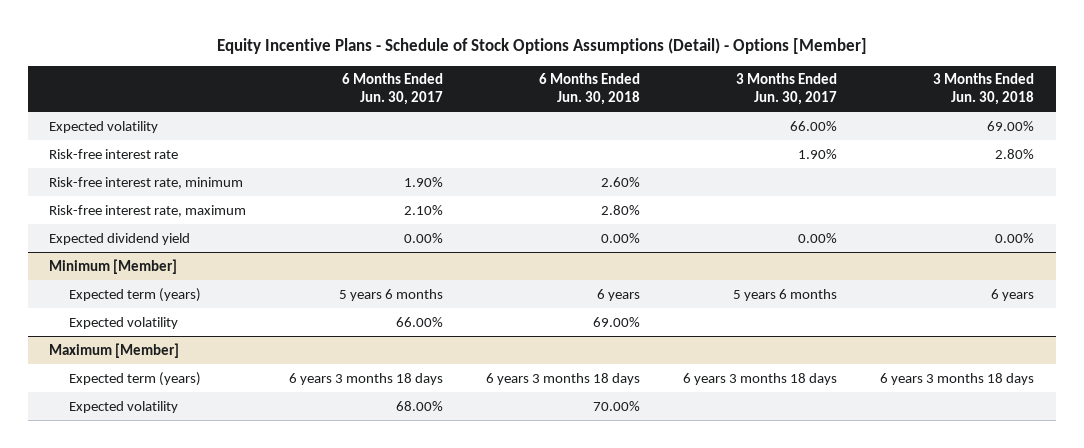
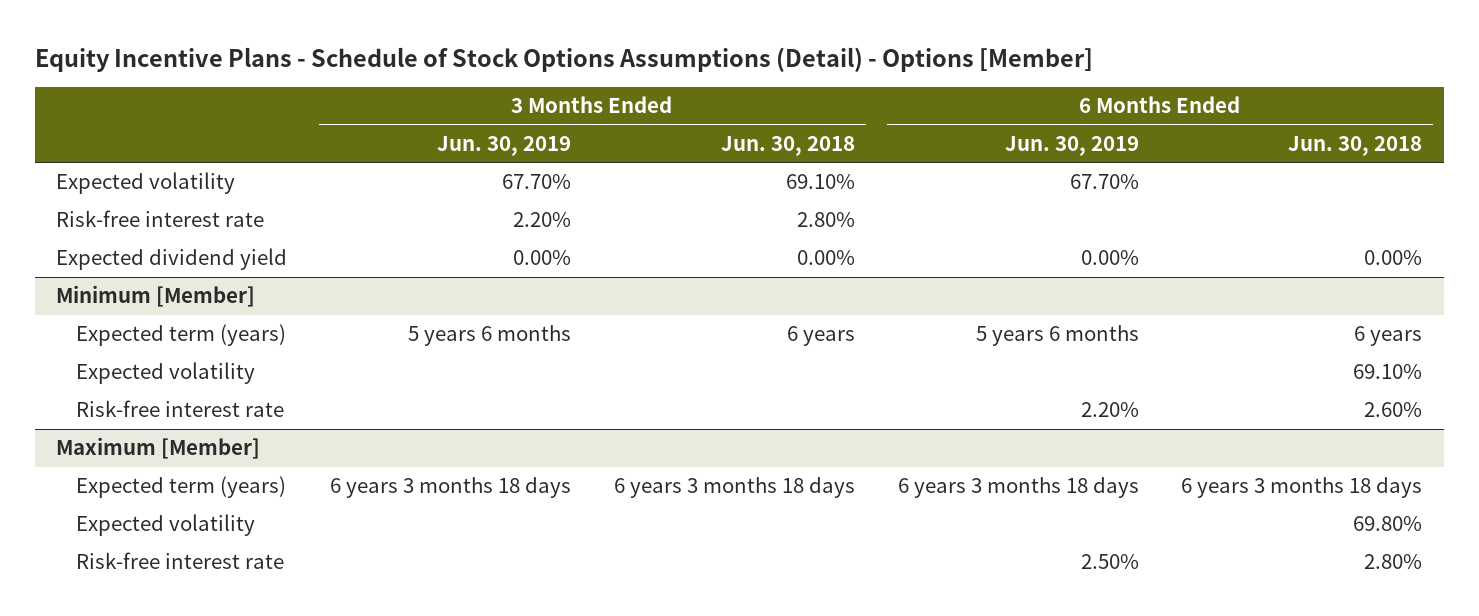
[342,73,444,106] 6 Months Ended Jun. 30, 2017 -> none
[736,73,838,106] 3 Months Ended Jun. 30, 2017 -> none
none -> [437,135,572,156] Jun. 30, 2019
none -> [1004,135,1139,156] Jun. 30, 2019
[987,120,1035,131] 69.00% -> [785,174,855,190] 69.10%
[49,176,244,189] Risk-free interest rate, minimum -> none
[49,204,247,217] Risk-free interest rate, maximum -> none
[593,316,641,327] 69.00% -> [1353,364,1423,380] 69.10%
none -> [75,400,284,418] Risk-free interest rate
[593,400,641,411] 70.00% -> [1353,516,1423,532] 69.80%
none -> [75,552,284,570] Risk-free interest rate

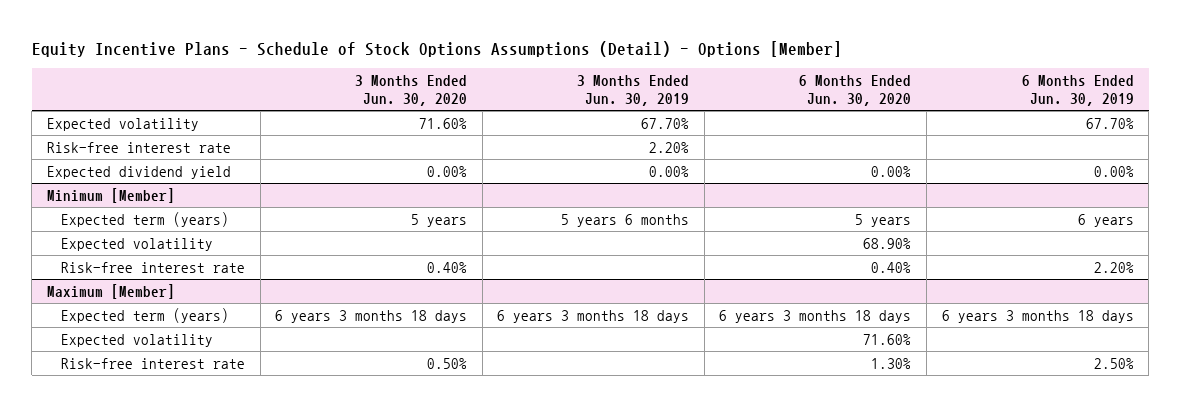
[720,135,855,156] Jun. 30, 2018 -> none
[1288,135,1423,156] Jun. 30, 2018 -> none
none -> [355,74,468,106] 3 Months Ended Jun. 30, 2020
none -> [799,74,912,106] 6 Months Ended Jun. 30, 2020
[975,325,1139,347] 5 years 6 months -> [1077,213,1134,227] 6 years

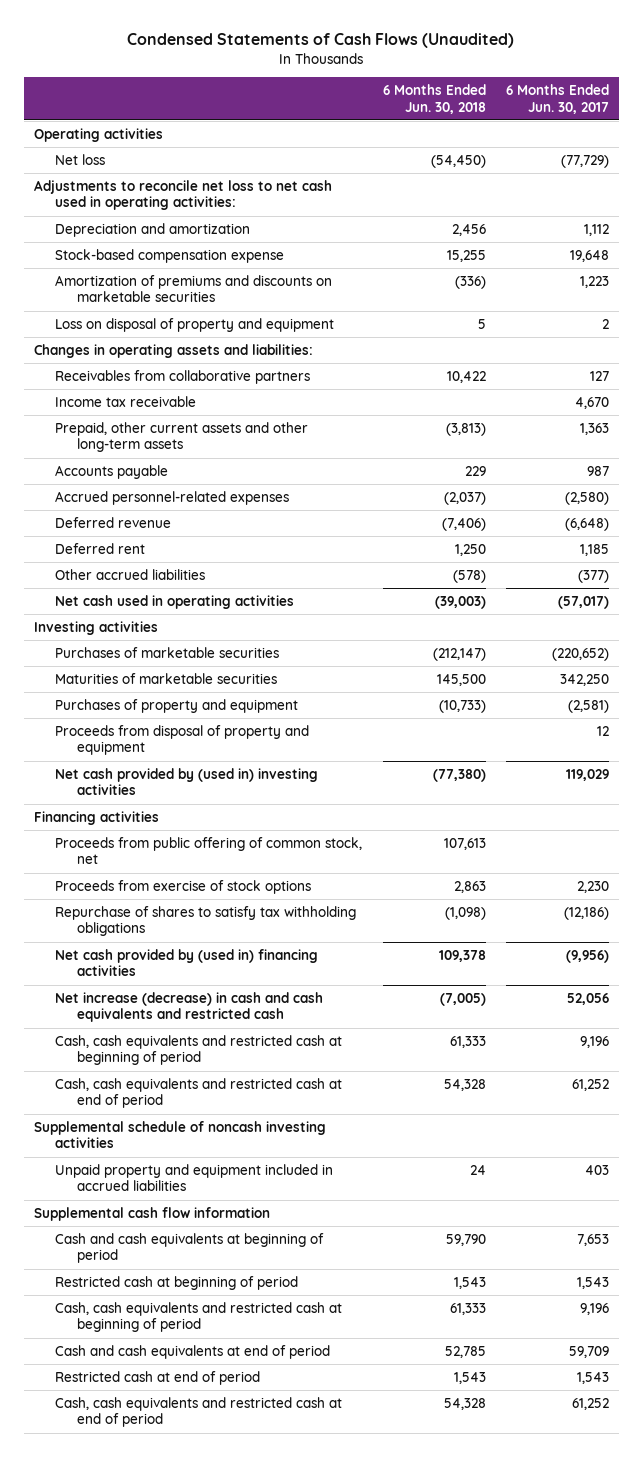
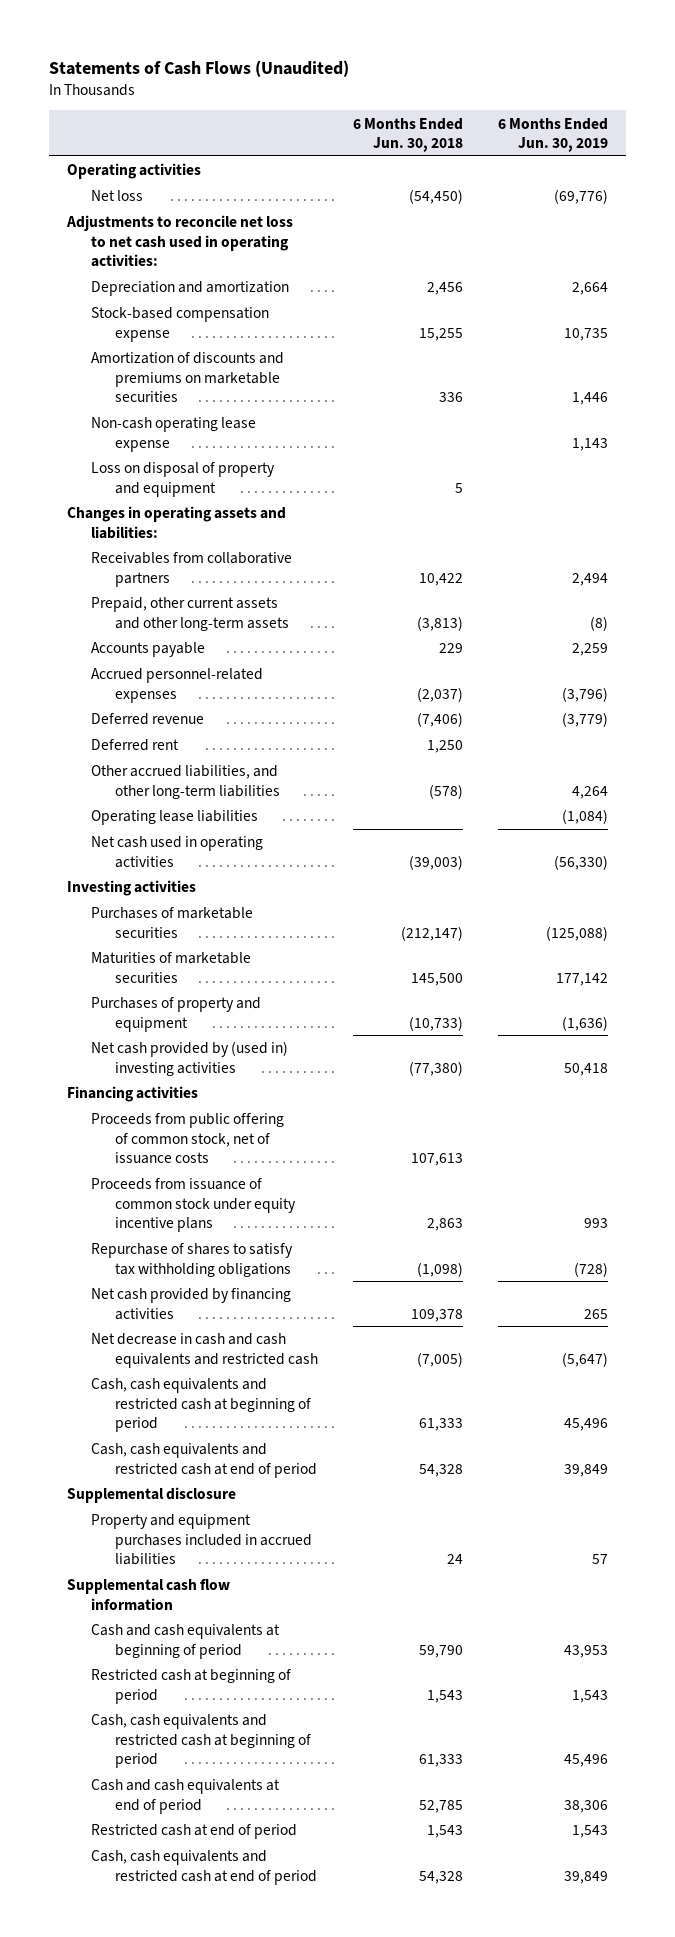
[127,33,515,49] Condensed Statements of Cash Flows (Unaudited) -> [49,59,350,77] Statements of Cash Flows (Unaudited)
[505,84,609,114] 6 Months Ended Jun. 30, 2017 -> none
none -> [498,117,609,153] 6 Months Ended Jun. 30, 2019
[55,275,333,303] Amortization of premiums and discounts on marketable securities -> [90,352,284,403] Amortization of discounts and premiums on marketable securities
[454,276,486,290] (336) -> [438,392,463,403] 336
none -> [90,417,256,452] Non-cash operating lease expense
[55,396,197,408] Income tax receivable -> none
[55,569,206,581] Other accrued liabilities -> [90,765,280,799] Other accrued liabilities, and other long-term liabilities
none -> [90,810,258,826] Operating lease liabilities
[55,725,310,756] Proceeds from disposal of property and equipment -> none
[55,837,363,865] Proceeds from public offering of common stock, net -> [90,1113,284,1165] Proceeds from public offering of common stock, net of issuance costs
[55,880,312,895] Proceeds from exercise of stock options -> [90,1178,296,1233] Proceeds from issuance of common stock under equity incentive plans
[55,949,319,977] Net cash provided by (used in) financing activities -> [90,1288,291,1320] Net cash provided by financing activities
[55,992,324,1023] Net increase (decrease) in cash and cash equivalents and restricted cash -> [90,1333,318,1368] Net decrease in cash and cash equivalents and restricted cash
[33,1121,326,1149] Supplemental schedule of noncash investing activities -> none
none -> [66,1487,236,1504] Supplemental disclosure
[55,1164,334,1192] Unpaid property and equipment included in accrued liabilities -> [90,1514,312,1566] Property and equipment purchases included in accrued liabilities

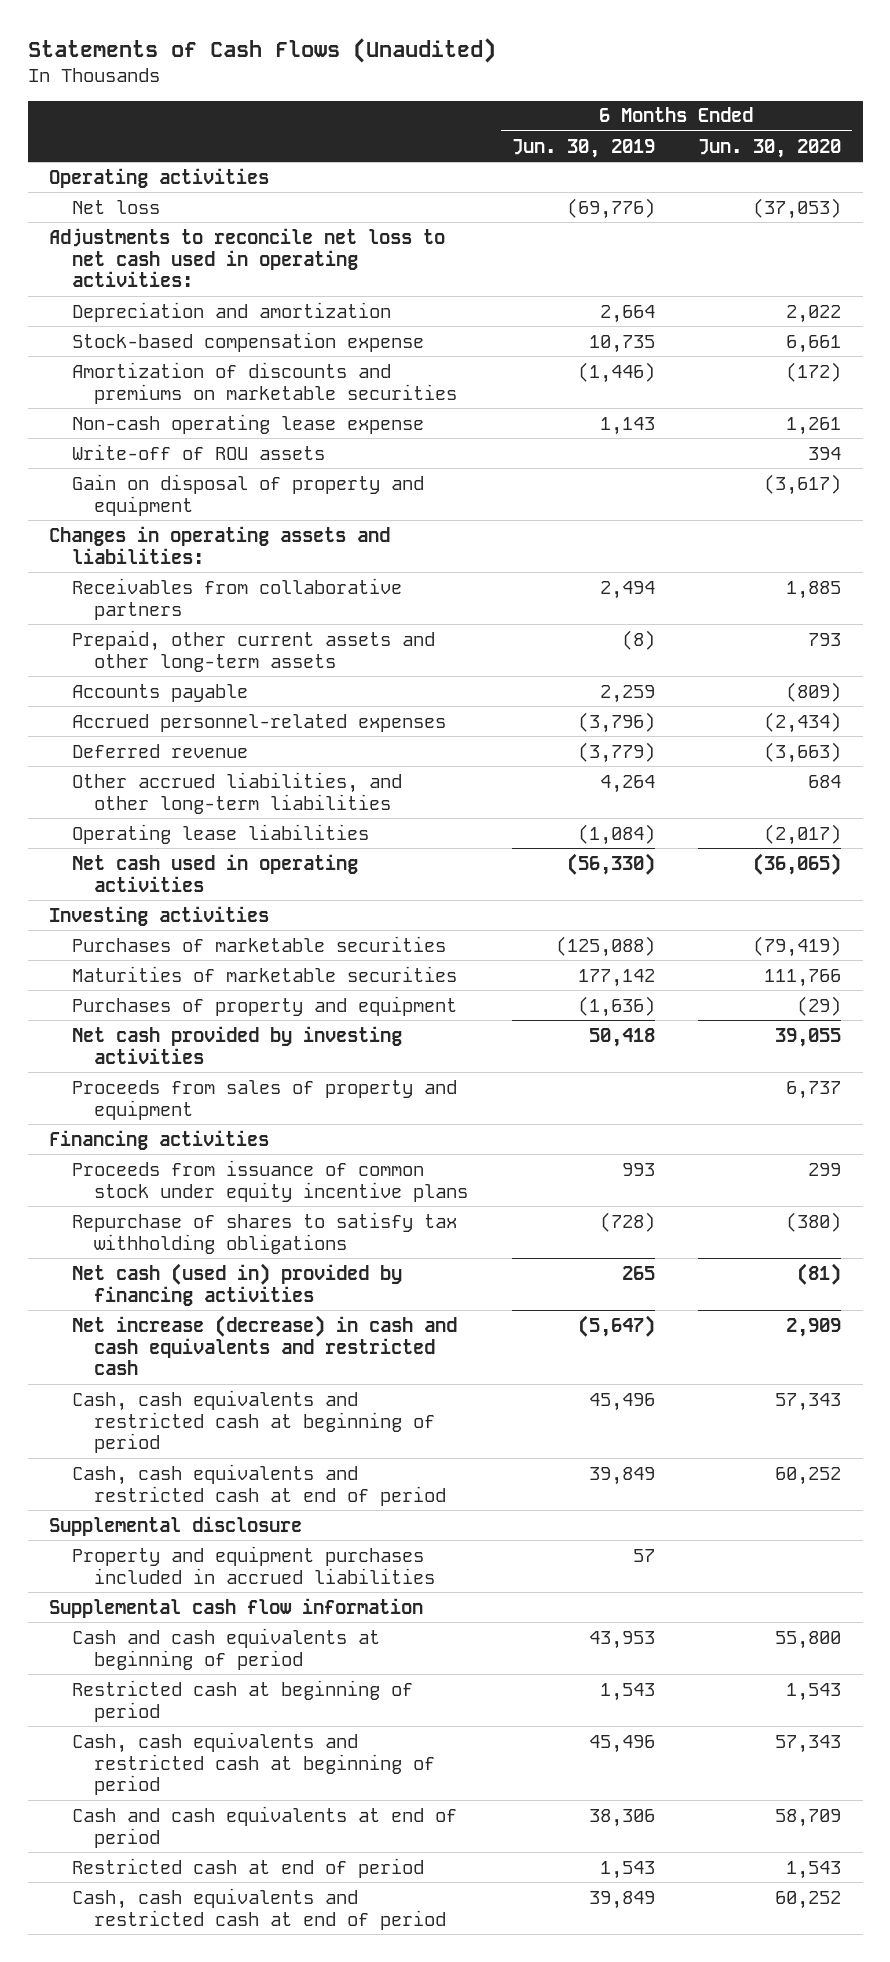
[352,117,463,153] 6 Months Ended Jun. 30, 2018 -> none
none -> [698,138,842,158] Jun. 30, 2020
[572,392,609,406] 1,446 -> [577,361,655,383] (1,446)
none -> [71,443,325,460] Write-off of ROU assets
[90,462,275,497] Loss on disposal of property and equipment -> [71,473,424,516] Gain on disposal of property and equipment
[90,739,179,752] Deferred rent -> none
[90,1041,288,1076] Net cash provided by (used in) investing activities -> [71,1025,402,1064] Net cash provided by investing activities
none -> [71,1079,457,1120] Proceeds from sales of property and equipment
[90,1113,284,1165] Proceeds from public offering of common stock, net of issuance costs -> none
[90,1288,291,1320] Net cash provided by financing activities -> [71,1262,402,1306] Net cash (used in) provided by financing activities
[90,1333,318,1368] Net decrease in cash and cash equivalents and restricted cash -> [71,1314,457,1376] Net increase (decrease) in cash and cash equivalents and restricted cash

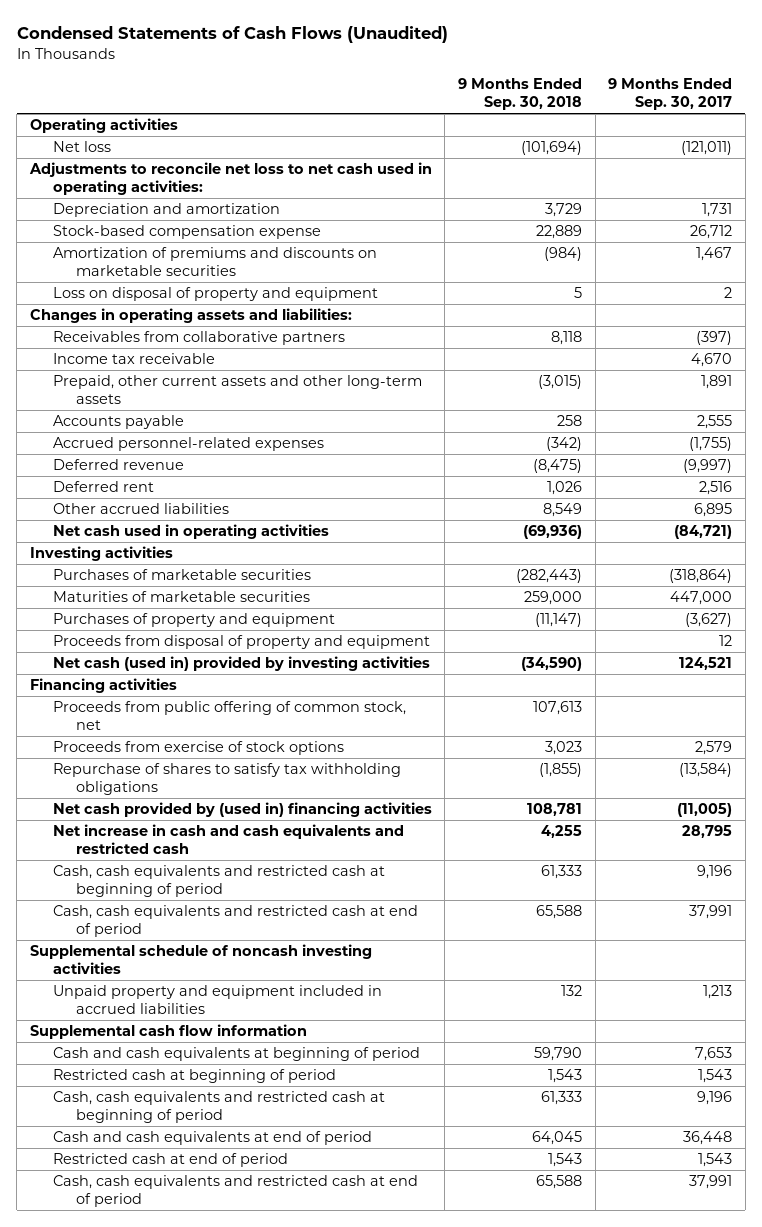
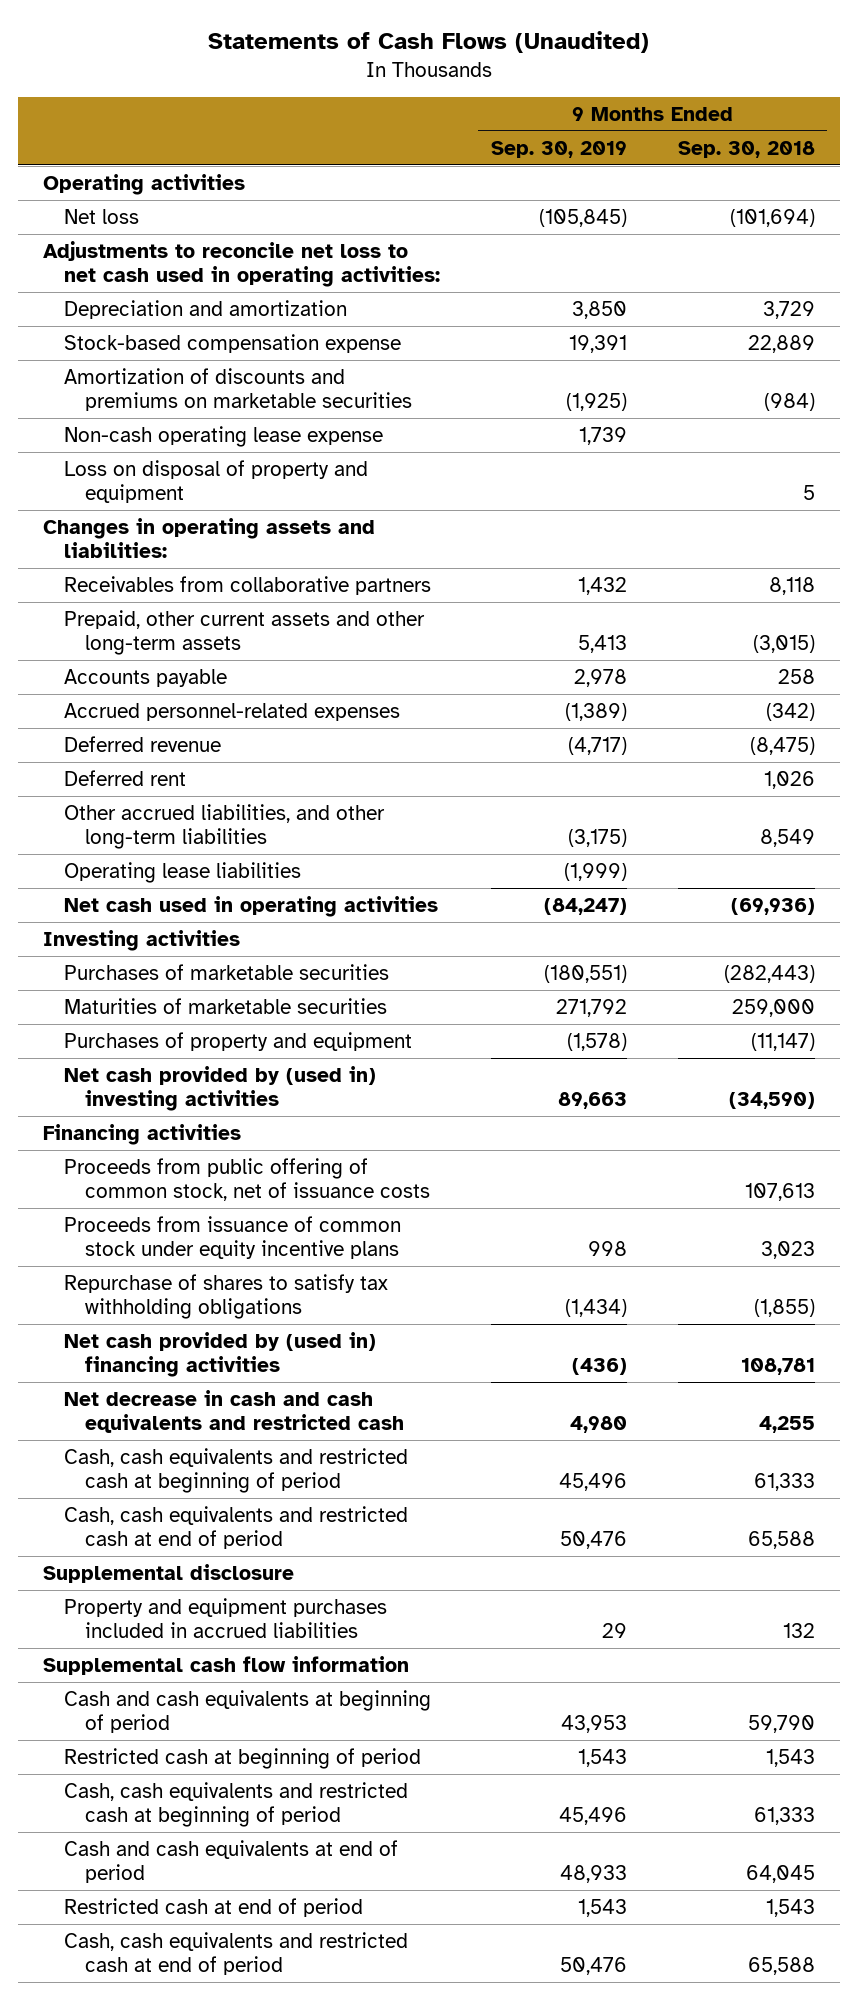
[16,26,448,44] Condensed Statements of Cash Flows (Unaudited) -> [207,31,649,54] Statements of Cash Flows (Unaudited)
[608,78,733,111] 9 Months Ended Sep. 30, 2017 -> none
none -> [490,140,627,158] Sep. 30, 2019
[52,246,377,277] Amortization of premiums and discounts on marketable securities -> [64,367,413,411] Amortization of discounts and premiums on marketable securities
none -> [64,425,384,447] Non-cash operating lease expense
[52,352,215,364] Income tax receivable -> none
[52,502,229,514] Other accrued liabilities -> [64,803,386,849] Other accrued liabilities, and other long-term liabilities
none -> [64,861,302,883] Operating lease liabilities
[52,634,430,649] Proceeds from disposal of property and equipment -> none
[52,655,430,671] Net cash (used in) provided by investing activities -> [64,1065,377,1111] Net cash provided by (used in) investing activities
[52,700,406,731] Proceeds from public offering of common stock, net -> [64,1157,431,1201] Proceeds from public offering of common stock, net of issuance costs
[52,740,344,755] Proceeds from exercise of stock options -> [64,1215,402,1259] Proceeds from issuance of common stock under equity incentive plans
[52,823,404,855] Net increase in cash and cash equivalents and restricted cash -> [64,1389,405,1433] Net decrease in cash and cash equivalents and restricted cash
[29,943,372,975] Supplemental schedule of noncash investing activities -> none
none -> [42,1563,294,1583] Supplemental disclosure
[52,984,382,1015] Unpaid property and equipment included in accrued liabilities -> [64,1597,388,1638] Property and equipment purchases included in accrued liabilities

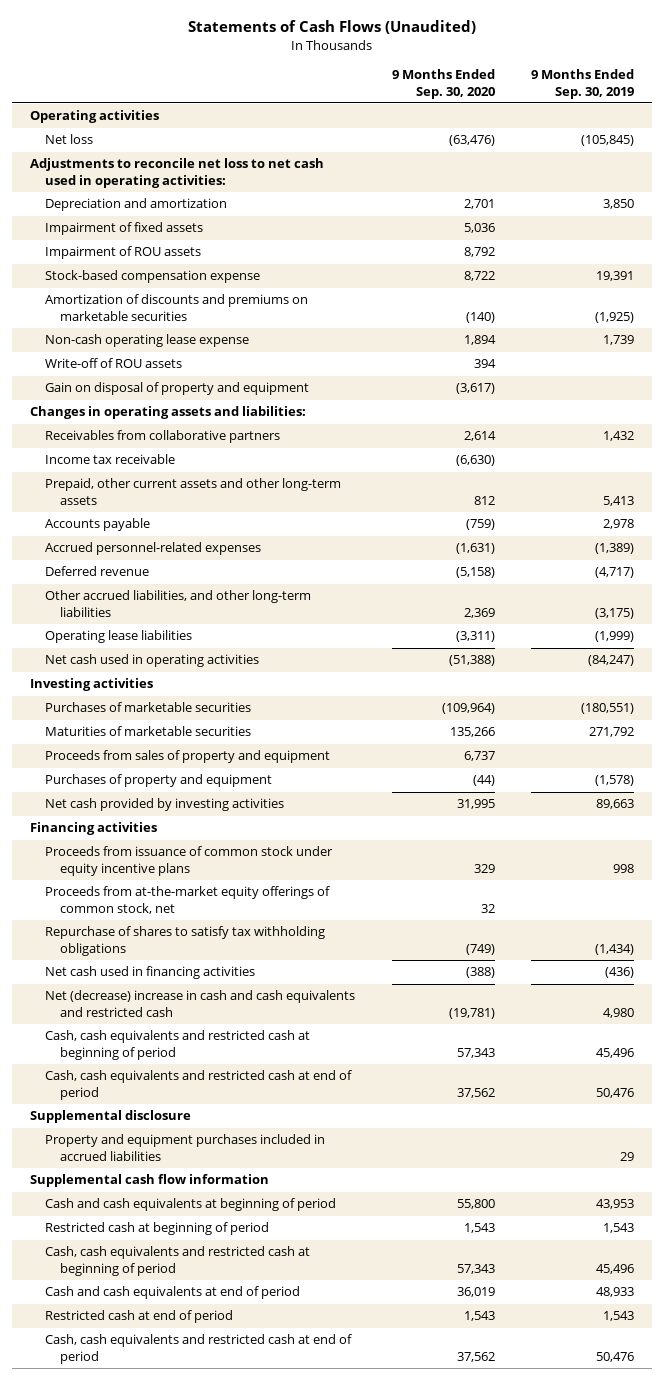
[677,140,815,158] Sep. 30, 2018 -> none
none -> [391,69,495,99] 9 Months Ended Sep. 30, 2020
none -> [45,222,204,236] Impairment of fixed assets
none -> [45,246,202,260] Impairment of ROU assets
none -> [45,358,183,369] Write-off of ROU assets
[64,459,369,503] Loss on disposal of property and equipment -> [45,382,310,396] Gain on disposal of property and equipment
none -> [45,454,176,465] Income tax receivable
[64,769,187,786] Deferred rent -> none
none -> [45,750,331,764] Proceeds from sales of property and equipment
[64,1065,377,1111] Net cash provided by (used in) investing activities -> [45,798,285,812] Net cash provided by investing activities
[64,1157,431,1201] Proceeds from public offering of common stock, net of issuance costs -> none
none -> [45,886,331,915] Proceeds from at-the-market equity offerings of common stock, net
[64,1331,377,1377] Net cash provided by (used in) financing activities -> [45,966,256,980] Net cash used in financing activities
[64,1389,405,1433] Net decrease in cash and cash equivalents and restricted cash -> [45,990,356,1018] Net (decrease) increase in cash and cash equivalents and restricted cash

